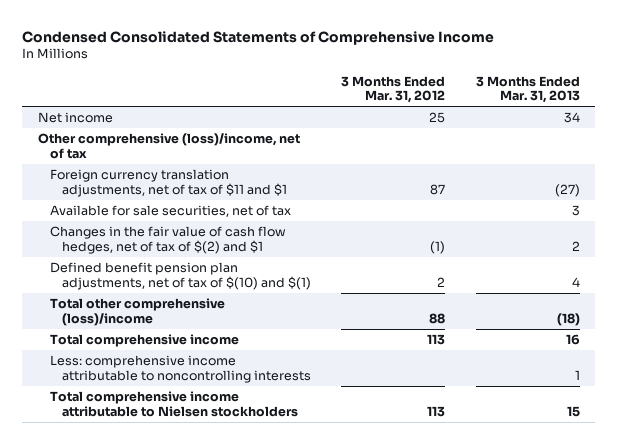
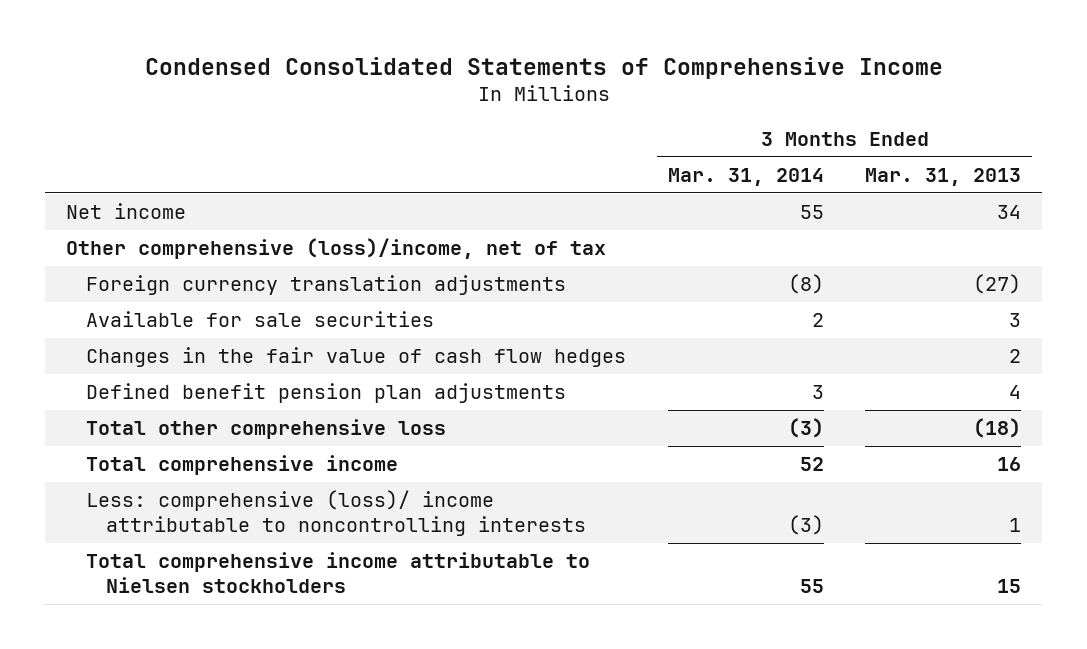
[341,75,446,104] 3 Months Ended Mar. 31, 2012 -> none
none -> [667,167,824,186] Mar. 31, 2014
[49,169,287,197] Foreign currency translation adjustments, net of tax of $11 and $1 -> [85,275,566,296] Foreign currency translation adjustments
[49,205,291,218] Available for sale securities, net of tax -> [85,311,434,328] Available for sale securities
[49,226,286,254] Changes in the fair value of cash flow hedges, net of tax of $(2) and $1 -> [85,347,626,368] Changes in the fair value of cash flow hedges
[49,262,311,290] Defined benefit pension plan adjustments, net of tax of $(10) and $(1) -> [85,383,566,404] Defined benefit pension plan adjustments
[49,298,225,326] Total other comprehensive (loss)/income -> [85,419,446,440] Total other comprehensive loss
[49,355,311,383] Less: comprehensive income attributable to noncontrolling interests -> [85,490,587,537] Less: comprehensive (loss)/ income attributable to noncontrolling interests

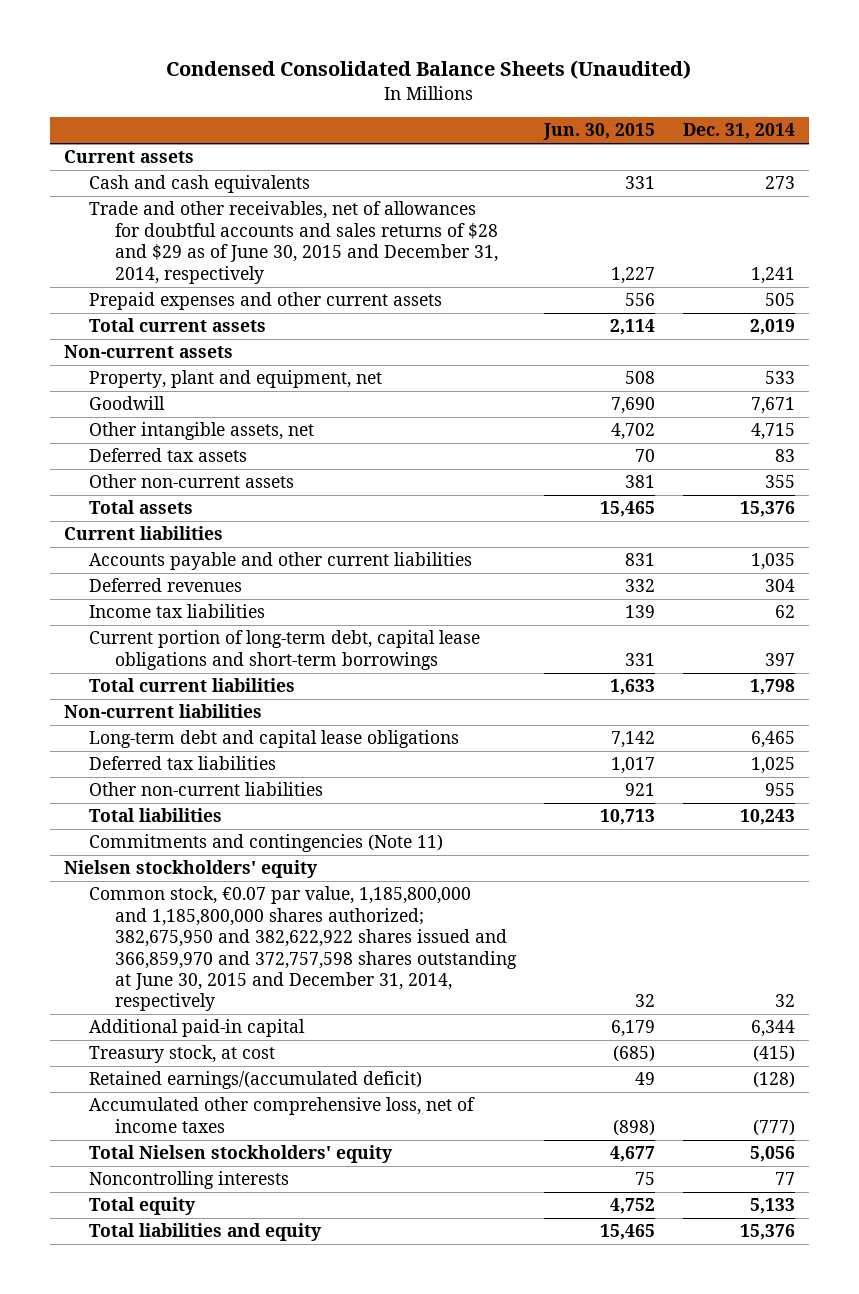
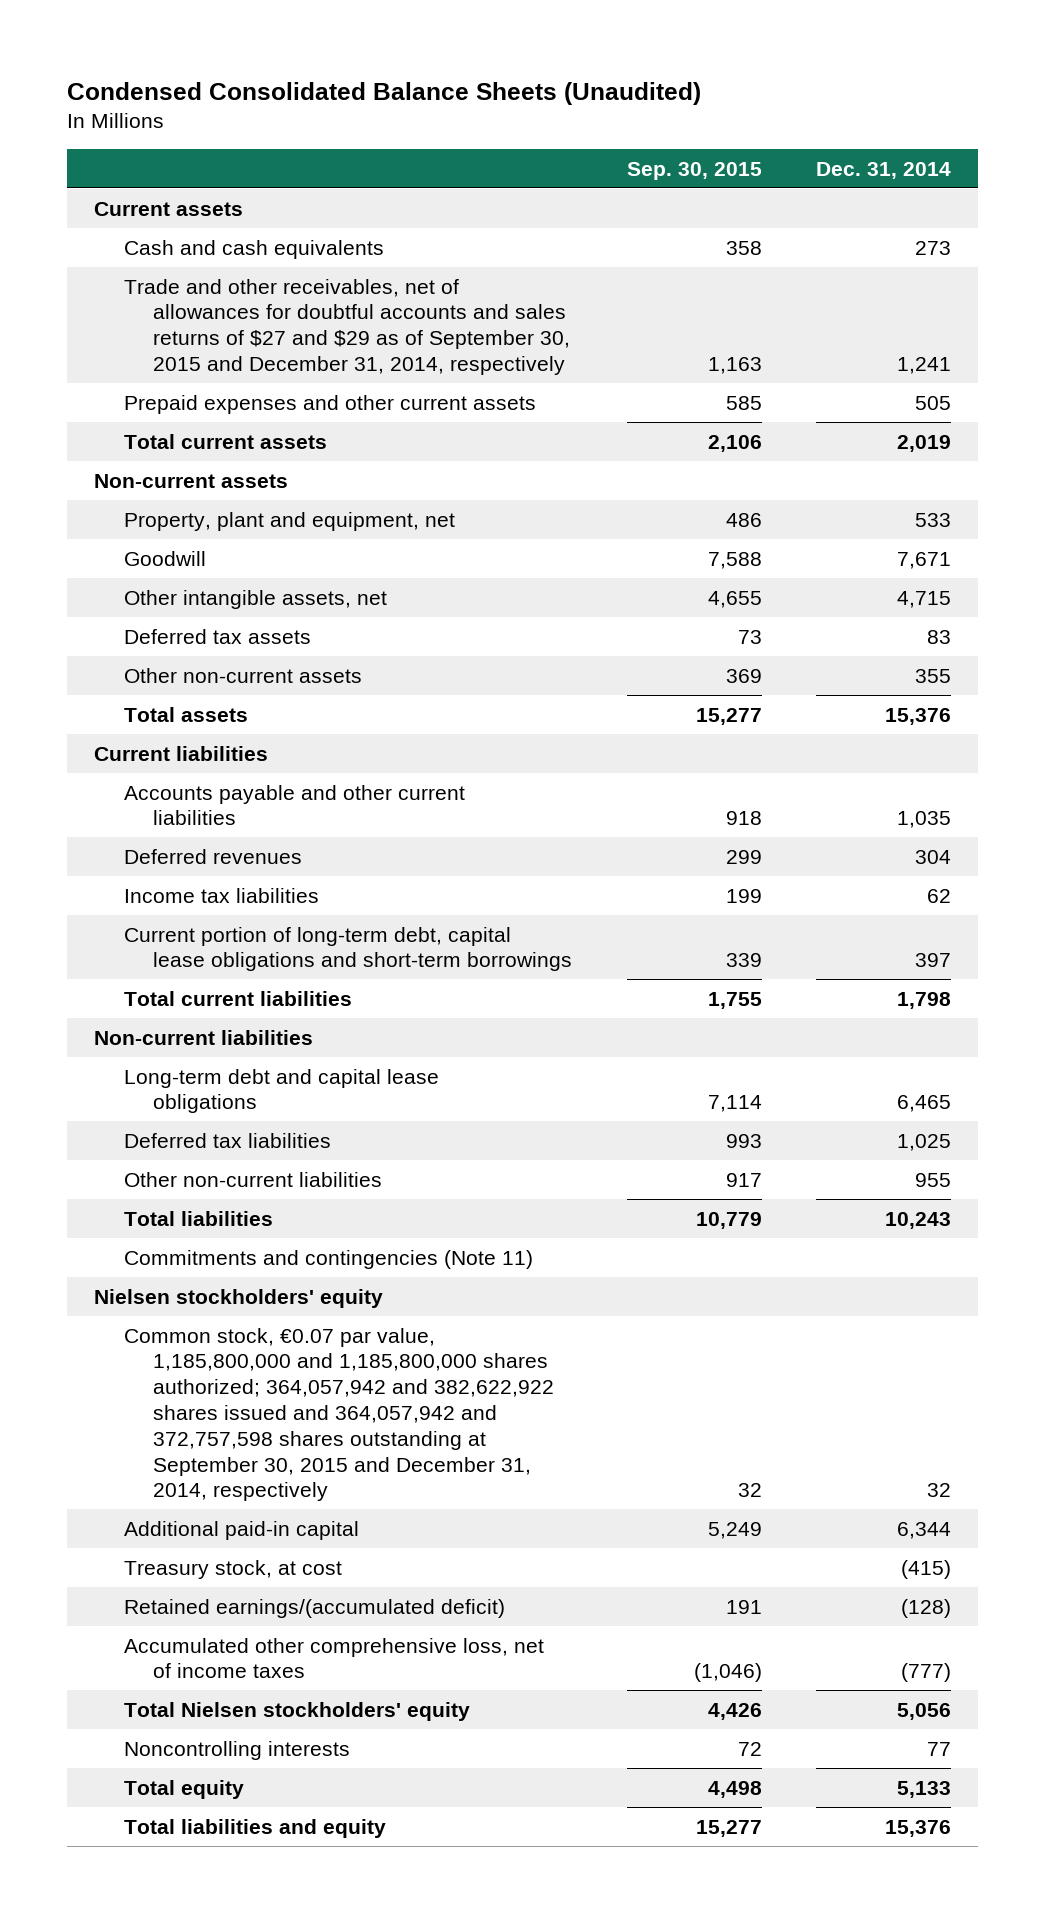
[543,123,656,141] Jun. 30, 2015 -> none
none -> [626,161,762,180] Sep. 30, 2015
[89,201,499,284] Trade and other receivables, net of allowances for doubtful accounts and sales returns of $28 and $29 as of June 30, 2015 and December 31, 2014, respectively -> [123,278,571,375] Trade and other receivables, net of allowances for doubtful accounts and sales returns of $27 and $29 as of September 30, 2015 and December 31, 2014, respectively
[89,886,518,1012] Common stock, €0.07 par value, 1,185,800,000 and 1,185,800,000 shares authorized; 382,675,950 and 382,622,922 shares issued and 366,859,970 and 372,757,598 shares outstanding at June 30, 2015 and December 31, 2014, respectively -> [123,1327,555,1502] Common stock, €0.07 par value, 1,185,800,000 and 1,185,800,000 shares authorized; 364,057,942 and 382,622,922 shares issued and 364,057,942 and 372,757,598 shares outstanding at September 30, 2015 and December 31, 2014, respectively

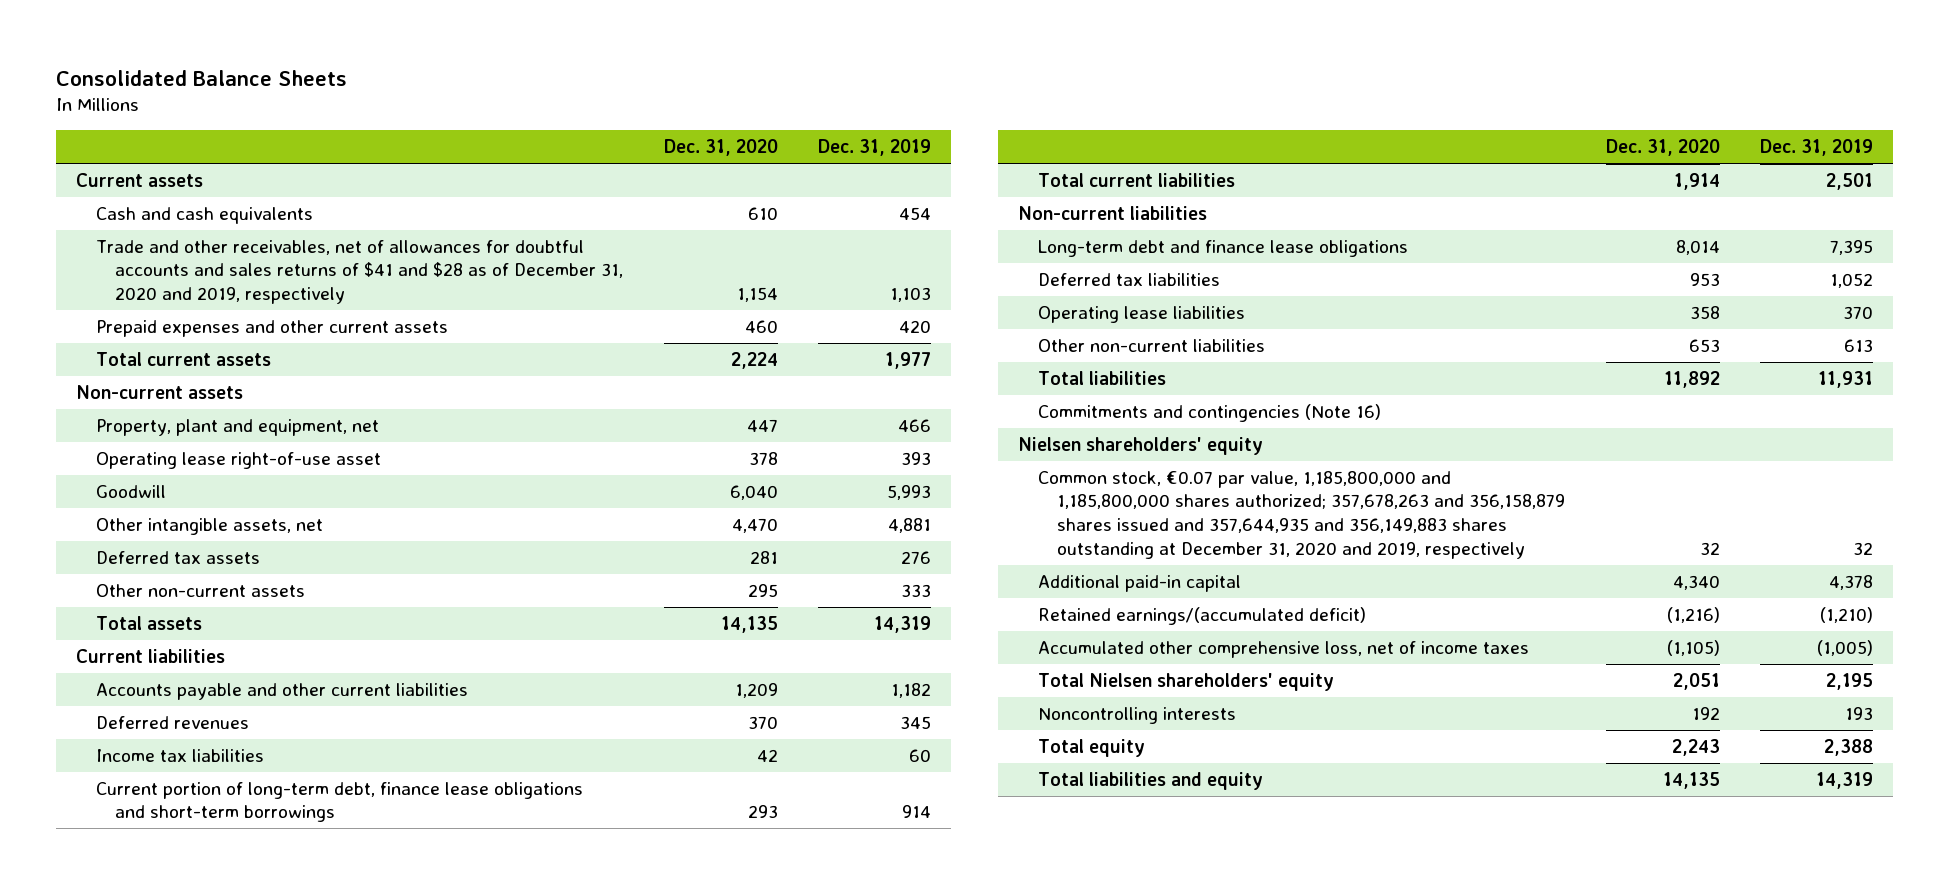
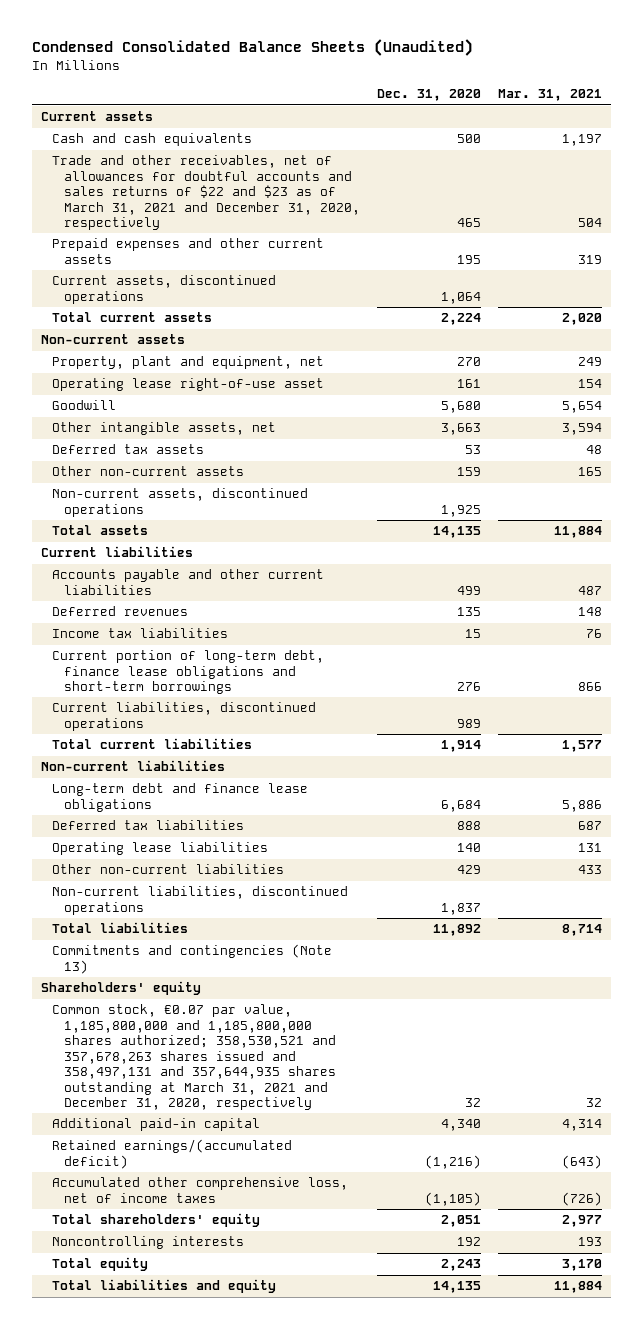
[56,69,348,86] Consolidated Balance Sheets -> [32,39,474,57] Condensed Consolidated Balance Sheets (Unaudited)
[817,139,931,157] Dec. 31, 2019 -> none
none -> [498,89,603,102] Mar. 31, 2021
[747,206,778,220] 610 -> [457,134,482,144] 500
[95,239,624,305] Trade and other receivables, net of allowances for doubtful accounts and sales returns of $41 and $28 as of December 31, 2020 and 2019, respectively -> [52,155,360,231] Trade and other receivables, net of allowances for doubtful accounts and sales returns of $22 and $23 as of March 31, 2021 and December 31, 2020, respectively
[736,287,778,303] 1,154 -> [457,218,482,228] 465
[744,319,778,333] 460 -> [457,254,482,264] 195
none -> [52,275,277,304] Current assets, discontinued operations
[746,418,778,432] 447 -> [457,357,482,367] 270
[748,451,778,465] 378 -> [457,379,482,389] 161
[729,484,778,500] 6,040 -> [441,401,482,414] 5,680
[731,517,778,533] 4,470 -> [441,423,482,436] 3,663
[749,550,778,564] 281 -> [465,445,482,455] 53
[747,583,778,597] 295 -> [457,467,482,477] 159
none -> [52,488,309,517] Non-current assets, discontinued operations
[734,682,778,698] 1,209 -> [457,585,482,595] 499
[747,715,778,729] 370 -> [457,607,482,617] 135
[756,748,778,762] 42 -> [465,629,482,639] 15
[747,805,778,819] 293 -> [457,682,482,692] 276
none -> [52,702,317,731] Current liabilities, discontinued operations
[1675,239,1720,255] 8,014 -> [441,799,482,812] 6,684
[1689,272,1720,286] 953 -> [457,821,482,831] 888
[1689,305,1720,319] 358 -> [457,843,482,853] 140
[1688,338,1720,352] 653 -> [457,865,482,875] 429
none -> [52,886,349,915] Non-current liabilities, discontinued operations
[1037,403,1381,422] Commitments and contingencies (Note 16) -> [52,944,333,974] Commitments and contingencies (Note 13)
[1018,436,1264,455] Nielsen shareholders' equity -> [40,981,201,996] Shareholders' equity
[1037,470,1566,559] Common stock, €0.07 par value, 1,185,800,000 and 1,185,800,000 shares authorized; 357,678,263 and 356,158,879 shares issued and 357,644,935 and 356,149,883 shares outstanding at December 31, 2020 and 2019, respectively -> [52,1004,336,1110] Common stock, €0.07 par value, 1,185,800,000 and 1,185,800,000 shares authorized; 358,530,521 and 357,678,263 shares issued and 358,497,131 and 357,644,935 shares outstanding at March 31, 2021 and December 31, 2020, respectively
[1037,672,1334,691] Total Nielsen shareholders' equity -> [52,1213,261,1228] Total shareholders' equity

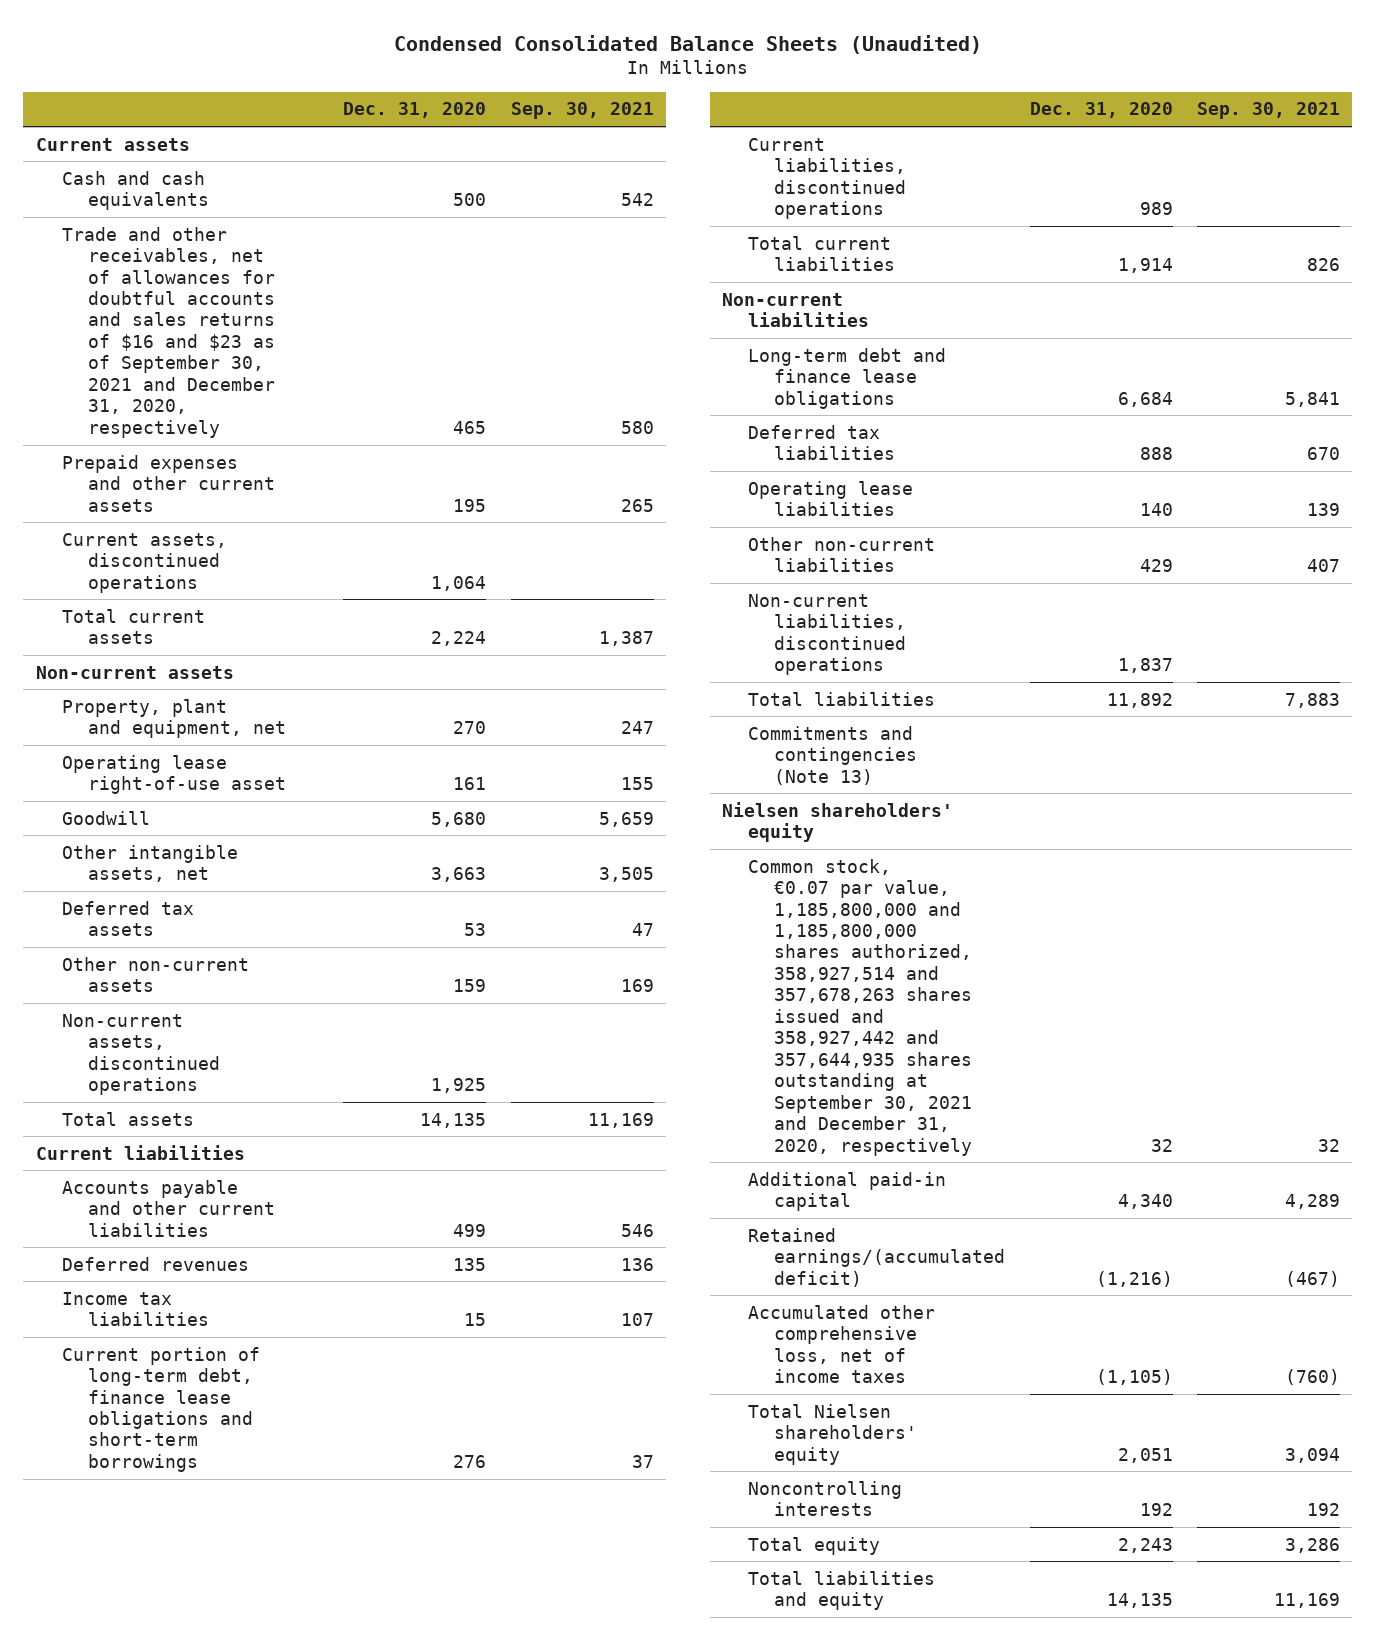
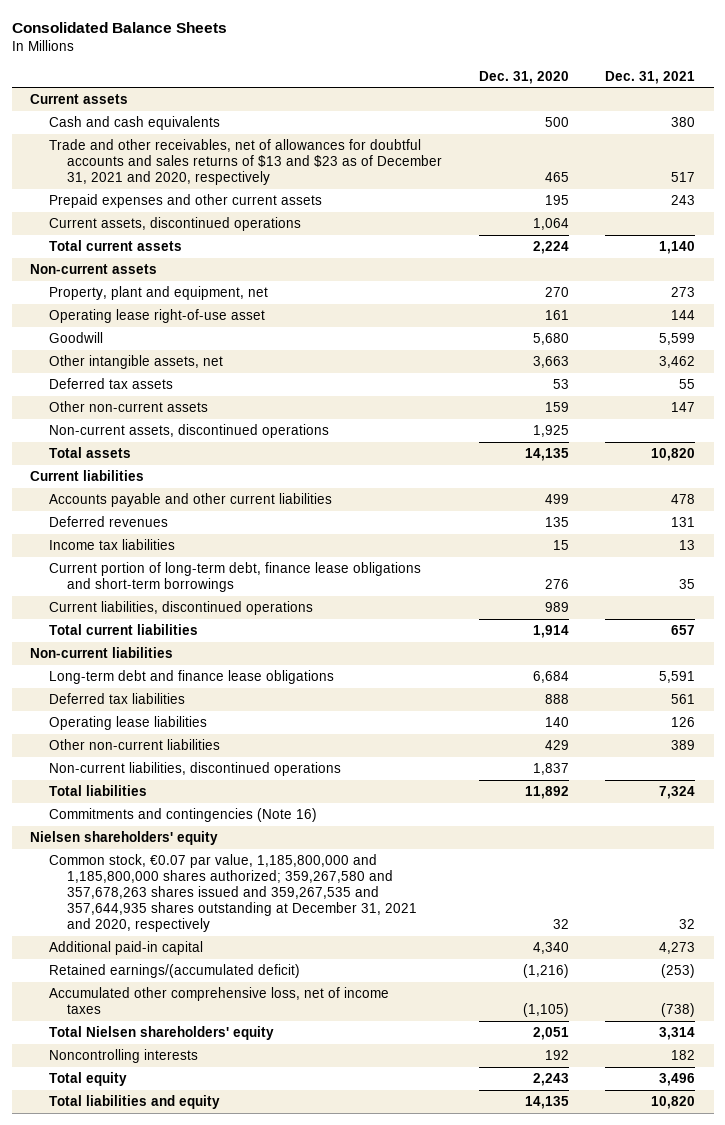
[393,34,982,54] Condensed Consolidated Balance Sheets (Unaudited) -> [11,21,227,33] Consolidated Balance Sheets
[510,102,654,120] Sep. 30, 2021 -> none
none -> [605,70,696,84] Dec. 31, 2021
[61,226,275,438] Trade and other receivables, net of allowances for doubtful accounts and sales returns of $16 and $23 as of September 30, 2021 and December 31, 2020, respectively -> [48,138,443,186] Trade and other receivables, net of allowances for doubtful accounts and sales returns of $13 and $23 as of December 31, 2021 and 2020, respectively
[748,725,918,785] Commitments and contingencies (Note 13) -> [48,807,317,822] Commitments and contingencies (Note 16)
[748,858,973,1156] Common stock, €0.07 par value, 1,185,800,000 and 1,185,800,000 shares authorized, 358,927,514 and 357,678,263 shares issued and 358,927,442 and 357,644,935 shares outstanding at September 30, 2021 and December 31, 2020, respectively -> [48,853,418,933] Common stock, €0.07 par value, 1,185,800,000 and 1,185,800,000 shares authorized; 359,267,580 and 357,678,263 shares issued and 359,267,535 and 357,644,935 shares outstanding at December 31, 2021 and 2020, respectively

